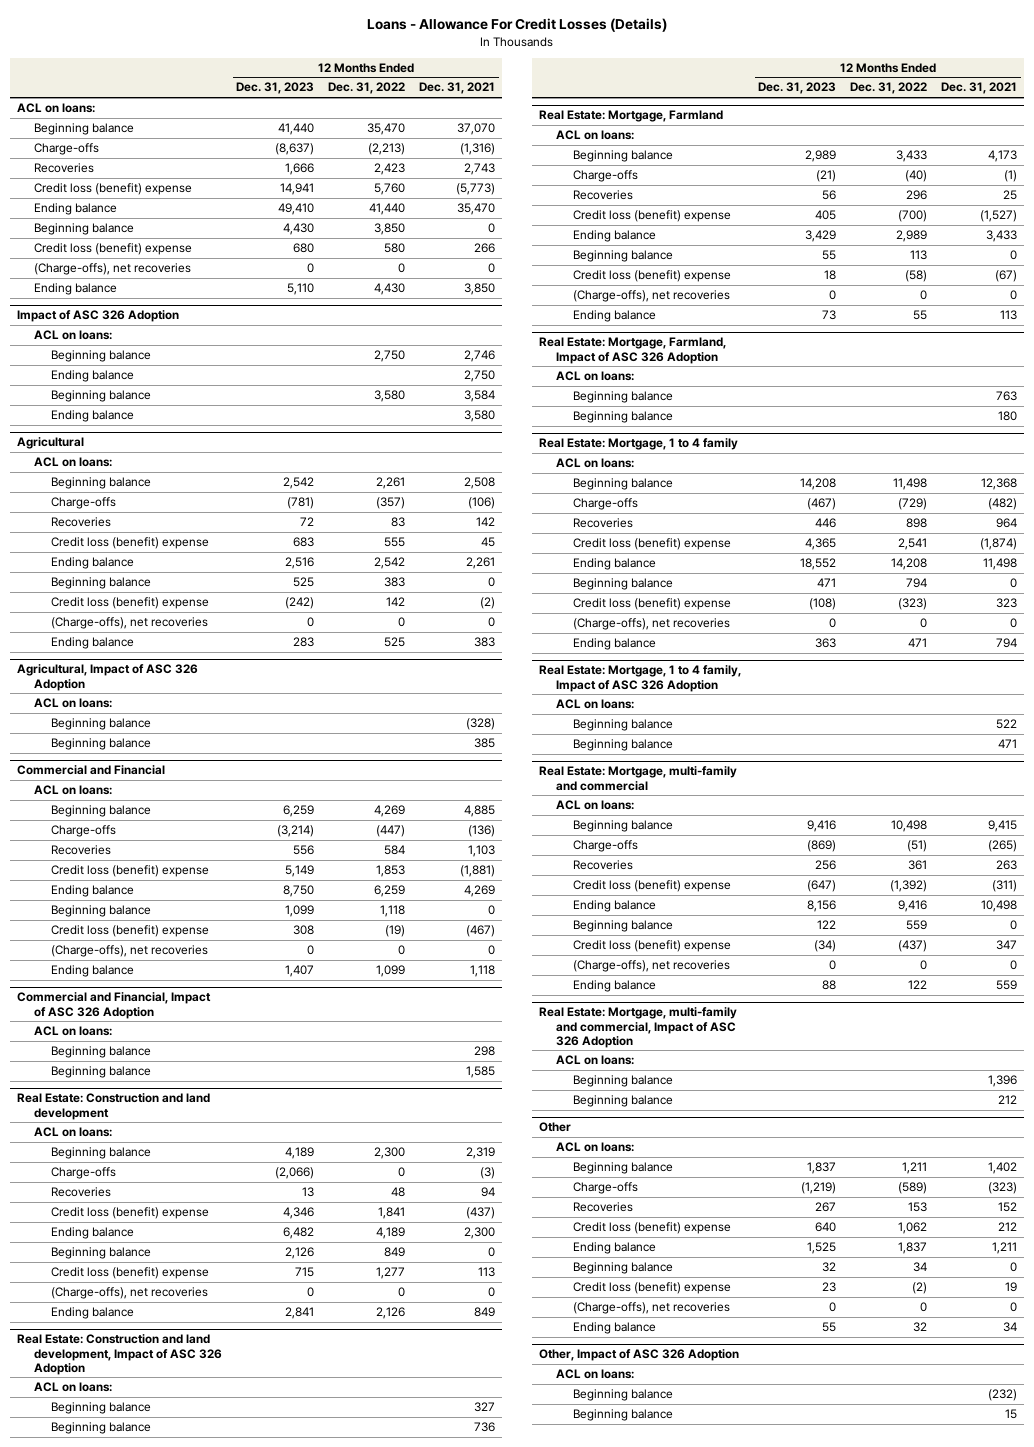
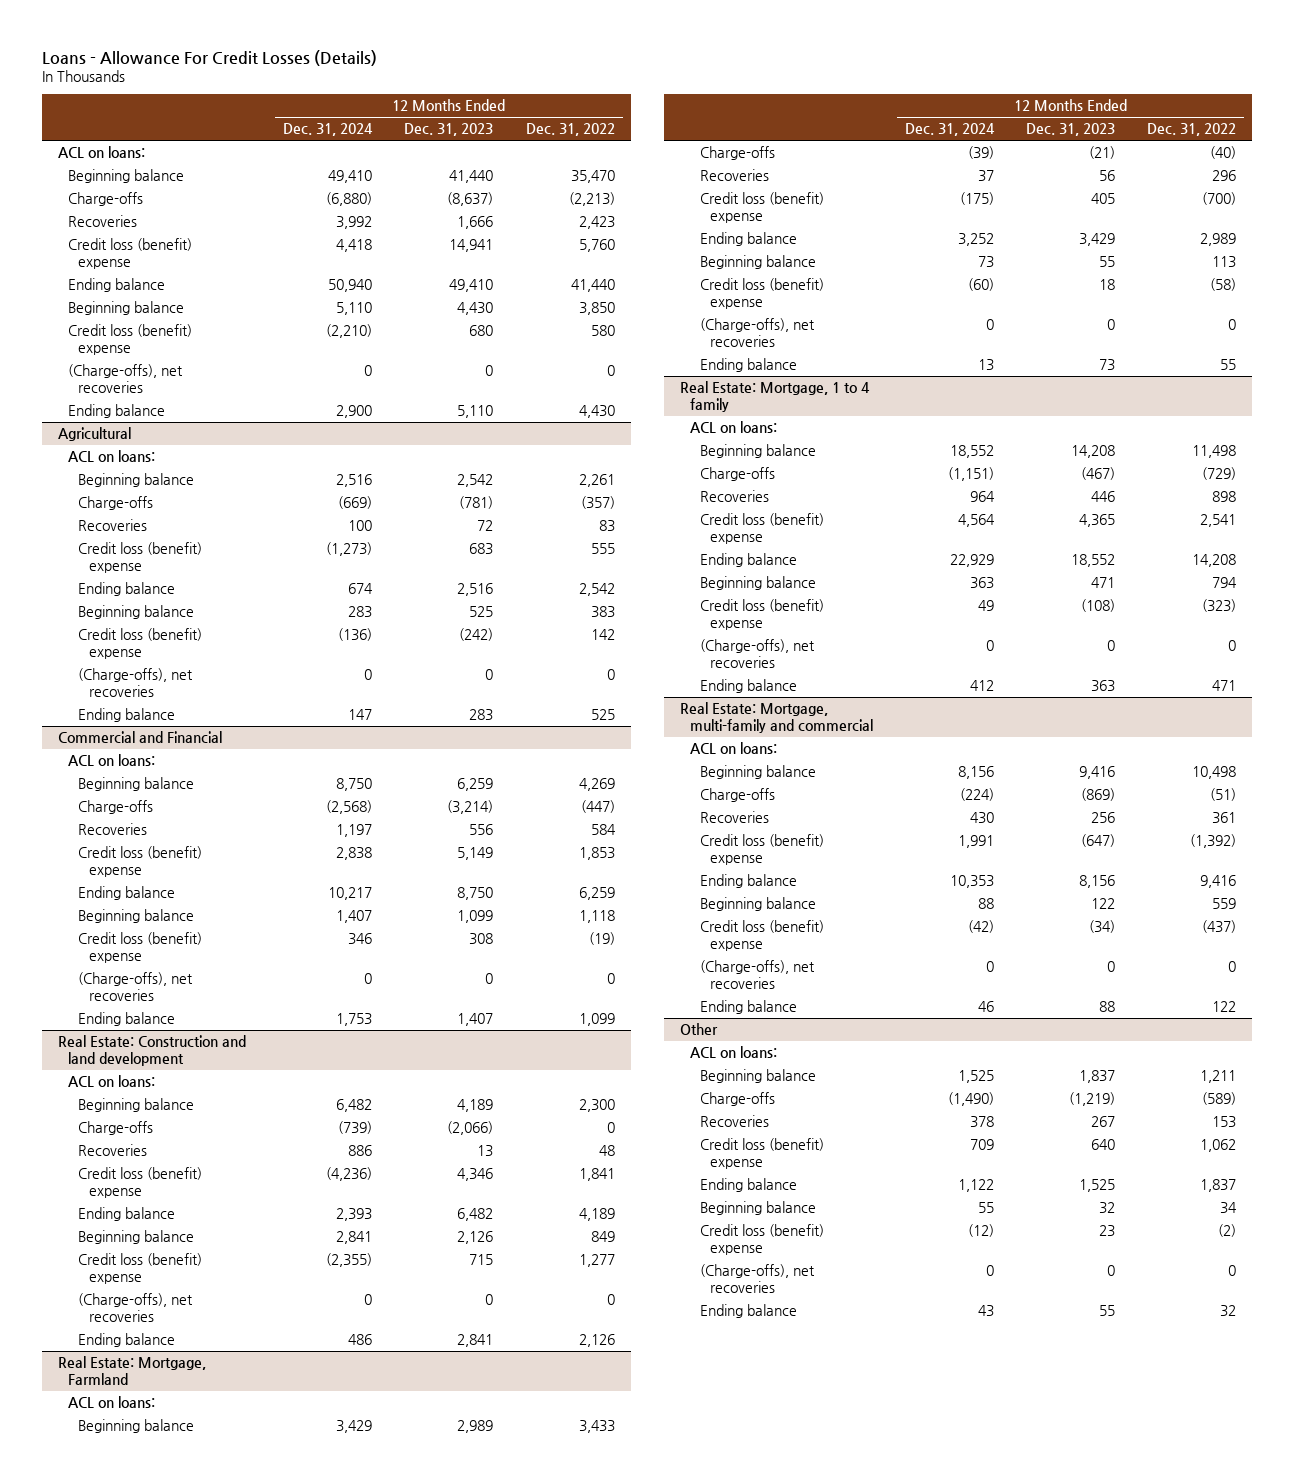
[419,82,496,95] Dec. 31, 2021 -> none
none -> [283,123,374,137] Dec. 31, 2024
[17,310,180,323] Impact of ASC 326 Adoption -> none
[34,330,113,341] ACL on loans: -> none
[51,350,152,363] Beginning balance -> none
[51,370,135,383] Ending balance -> none
[51,390,152,403] Beginning balance -> none
[51,410,135,423] Ending balance -> none
[17,664,199,691] Agricultural, Impact of ASC 326 Adoption -> none
[34,698,113,709] ACL on loans: -> none
[51,718,152,731] Beginning balance -> none
[51,738,152,751] Beginning balance -> none
[17,992,212,1019] Commercial and Financial, Impact of ASC 326 Adoption -> none
[34,1026,113,1037] ACL on loans: -> none
[51,1046,152,1059] Beginning balance -> none
[51,1066,152,1079] Beginning balance -> none
[17,1334,223,1375] Real Estate: Construction and land development, Impact of ASC 326 Adoption -> none
[34,1382,113,1393] ACL on loans: -> none
[51,1402,152,1415] Beginning balance -> none
[51,1422,152,1435] Beginning balance -> none
[539,337,727,364] Real Estate: Mortgage, Farmland, Impact of ASC 326 Adoption -> none
[556,371,635,382] ACL on loans: -> none
[573,391,674,404] Beginning balance -> none
[573,411,674,424] Beginning balance -> none
[539,665,742,692] Real Estate: Mortgage, 1 to 4 family, Impact of ASC 326 Adoption -> none
[556,699,635,710] ACL on loans: -> none
[573,719,674,732] Beginning balance -> none
[573,739,674,752] Beginning balance -> none
[539,1007,738,1048] Real Estate: Mortgage, multi-family and commercial, Impact of ASC 326 Adoption -> none
[556,1055,635,1066] ACL on loans: -> none
[573,1075,674,1088] Beginning balance -> none
[573,1095,674,1108] Beginning balance -> none
[539,1349,740,1362] Other, Impact of ASC 326 Adoption -> none
[556,1369,635,1380] ACL on loans: -> none
[573,1389,674,1402] Beginning balance -> none
[573,1409,674,1422] Beginning balance -> none

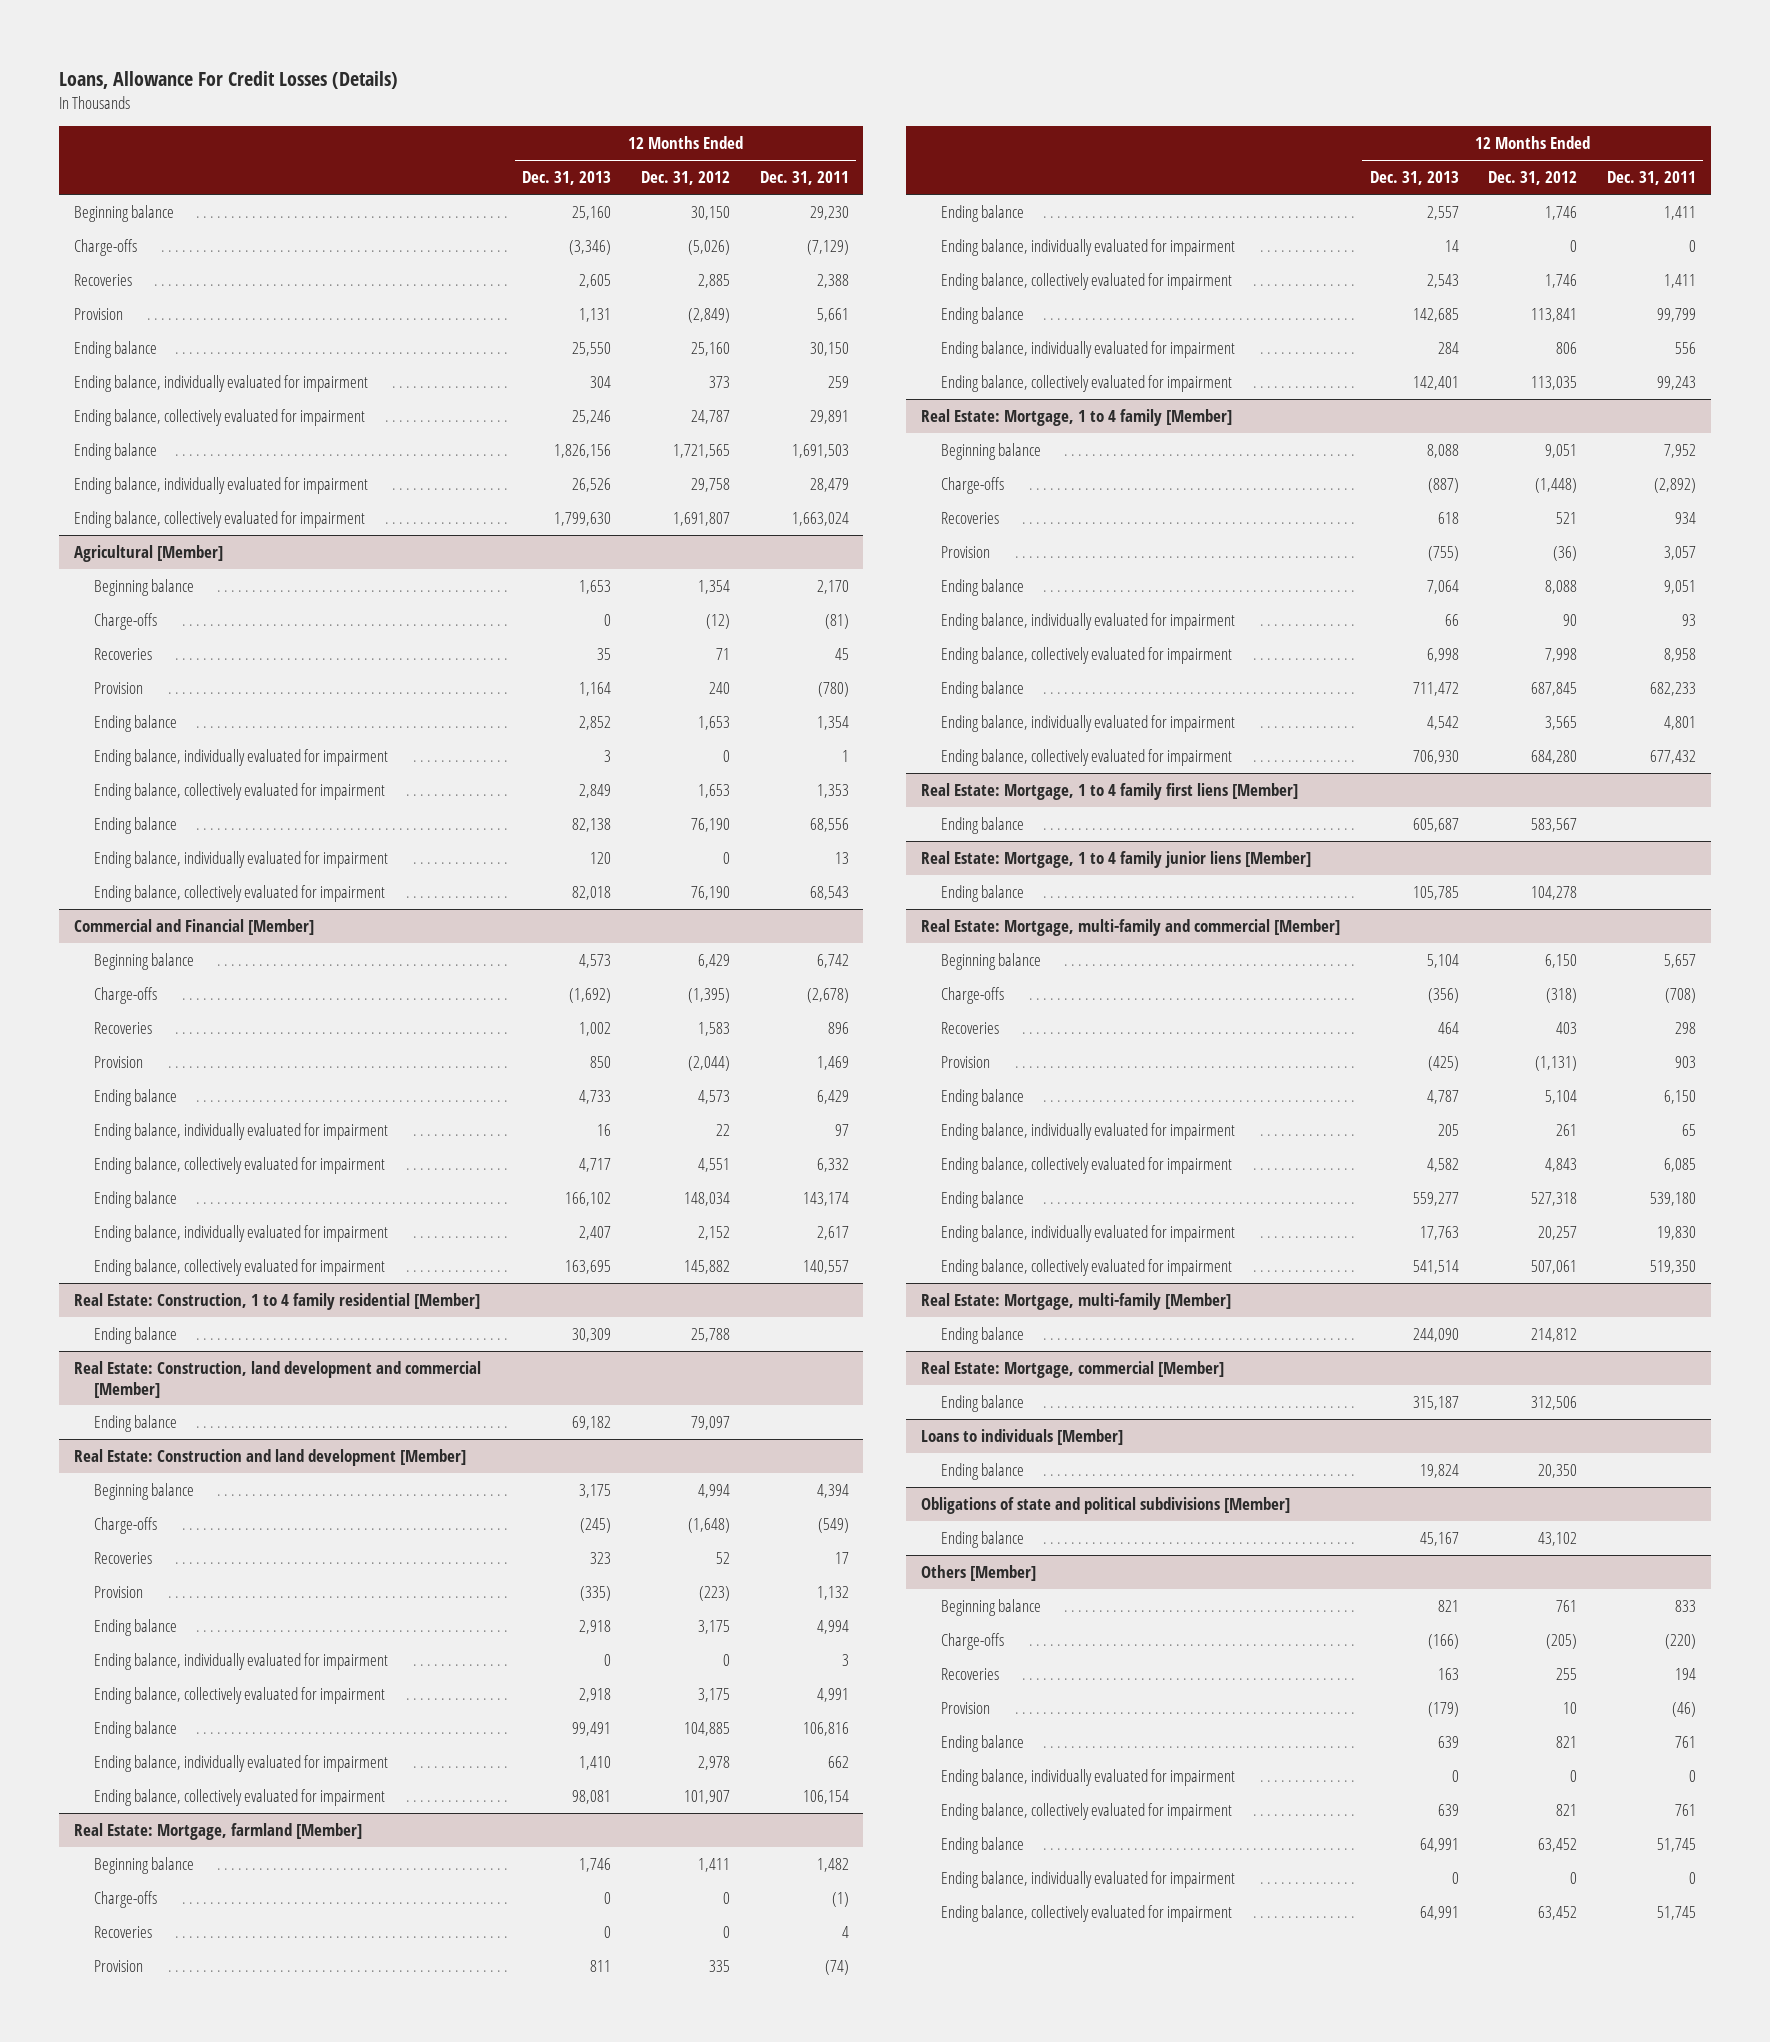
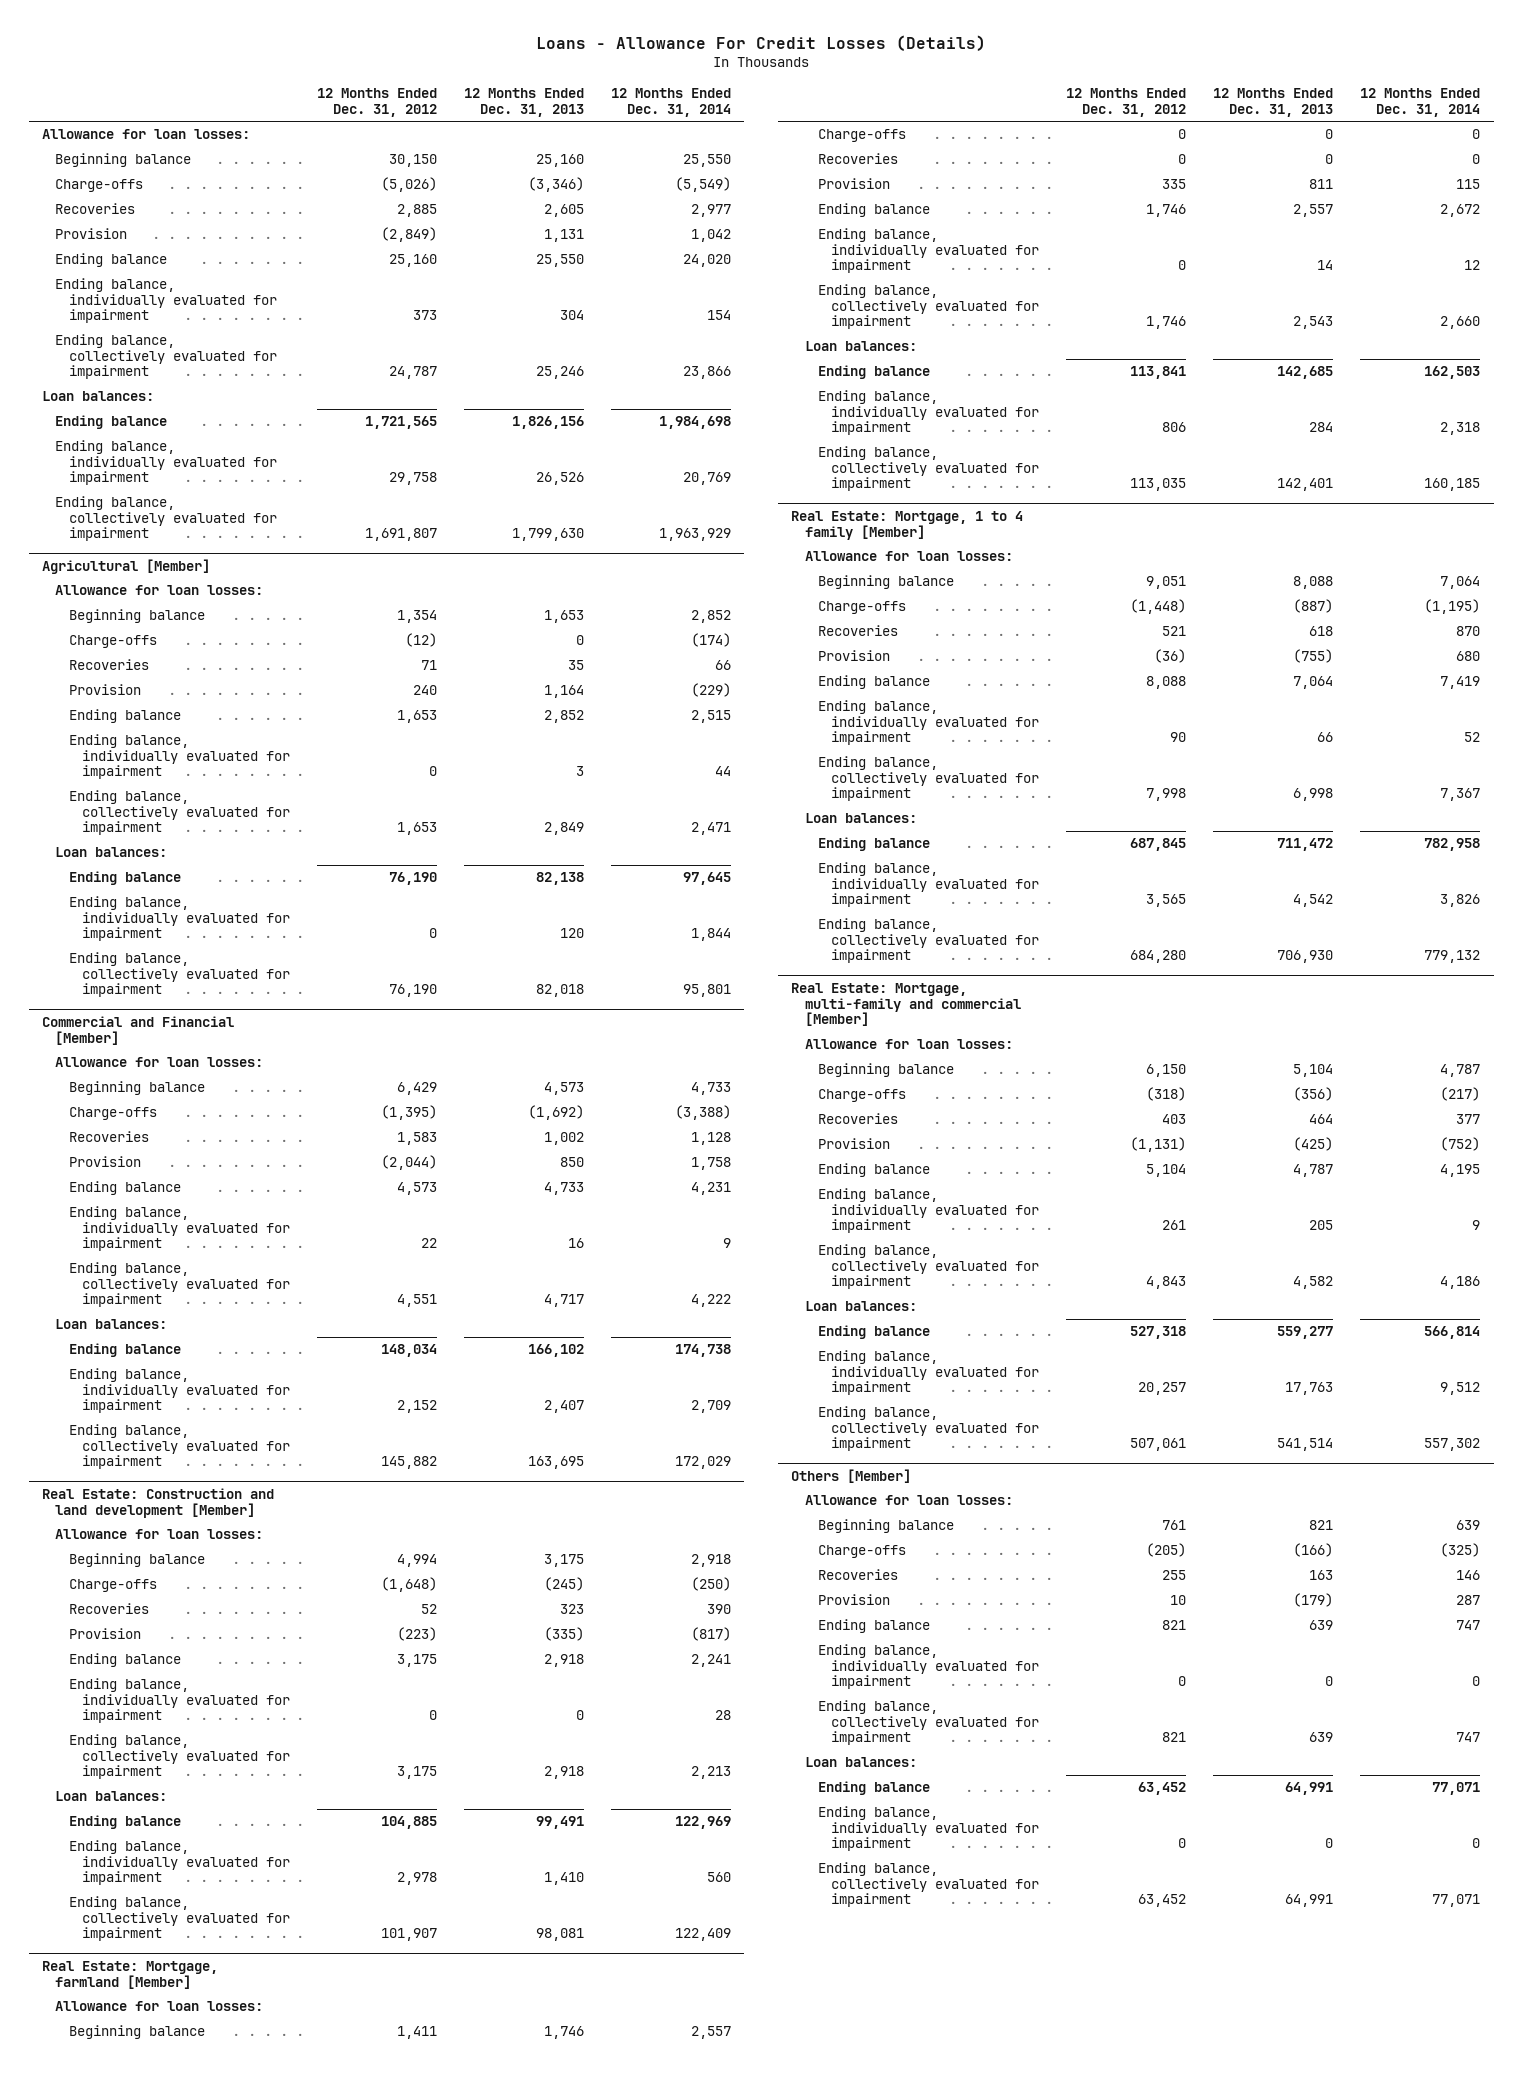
[59,70,399,89] Loans, Allowance For Credit Losses (Details) -> [536,35,987,52] Loans - Allowance For Credit Losses (Details)
[759,171,849,186] Dec. 31, 2011 -> none
none -> [610,88,731,117] 12 Months Ended Dec. 31, 2014
none -> [42,129,251,140] Allowance for loan losses:
none -> [42,391,155,402] Loan balances:
none -> [55,585,264,596] Allowance for loan losses:
none -> [55,847,168,858] Loan balances:
none -> [55,1057,264,1068] Allowance for loan losses:
none -> [55,1319,168,1330] Loan balances:
[73,1293,480,1311] Real Estate: Construction, 1 to 4 family residential [Member] -> none
[93,1327,177,1345] Ending balance -> none
[73,1361,481,1398] Real Estate: Construction, land development and commercial [Member] -> none
[93,1415,177,1433] Ending balance -> none
none -> [55,1529,264,1540] Allowance for loan losses:
none -> [55,1791,168,1802] Loan balances:
none -> [55,2001,264,2012] Allowance for loan losses:
none -> [804,341,917,352] Loan balances:
none -> [804,551,1013,562] Allowance for loan losses:
none -> [804,813,917,824] Loan balances:
[921,783,1299,801] Real Estate: Mortgage, 1 to 4 family first liens [Member] -> none
[941,817,1025,835] Ending balance -> none
[921,851,1312,869] Real Estate: Mortgage, 1 to 4 family junior liens [Member] -> none
[941,885,1025,903] Ending balance -> none
none -> [804,1039,1013,1050] Allowance for loan losses:
none -> [804,1301,917,1312] Loan balances:
[921,1293,1232,1311] Real Estate: Mortgage, multi-family [Member] -> none
[941,1327,1025,1345] Ending balance -> none
[921,1361,1225,1379] Real Estate: Mortgage, commercial [Member] -> none
[941,1395,1025,1413] Ending balance -> none
[921,1429,1124,1446] Loans to individuals [Member] -> none
[941,1463,1025,1481] Ending balance -> none
[921,1497,1291,1515] Obligations of state and political subdivisions [Member] -> none
[941,1531,1025,1549] Ending balance -> none
none -> [804,1495,1013,1506] Allowance for loan losses:
none -> [804,1757,917,1768] Loan balances:

